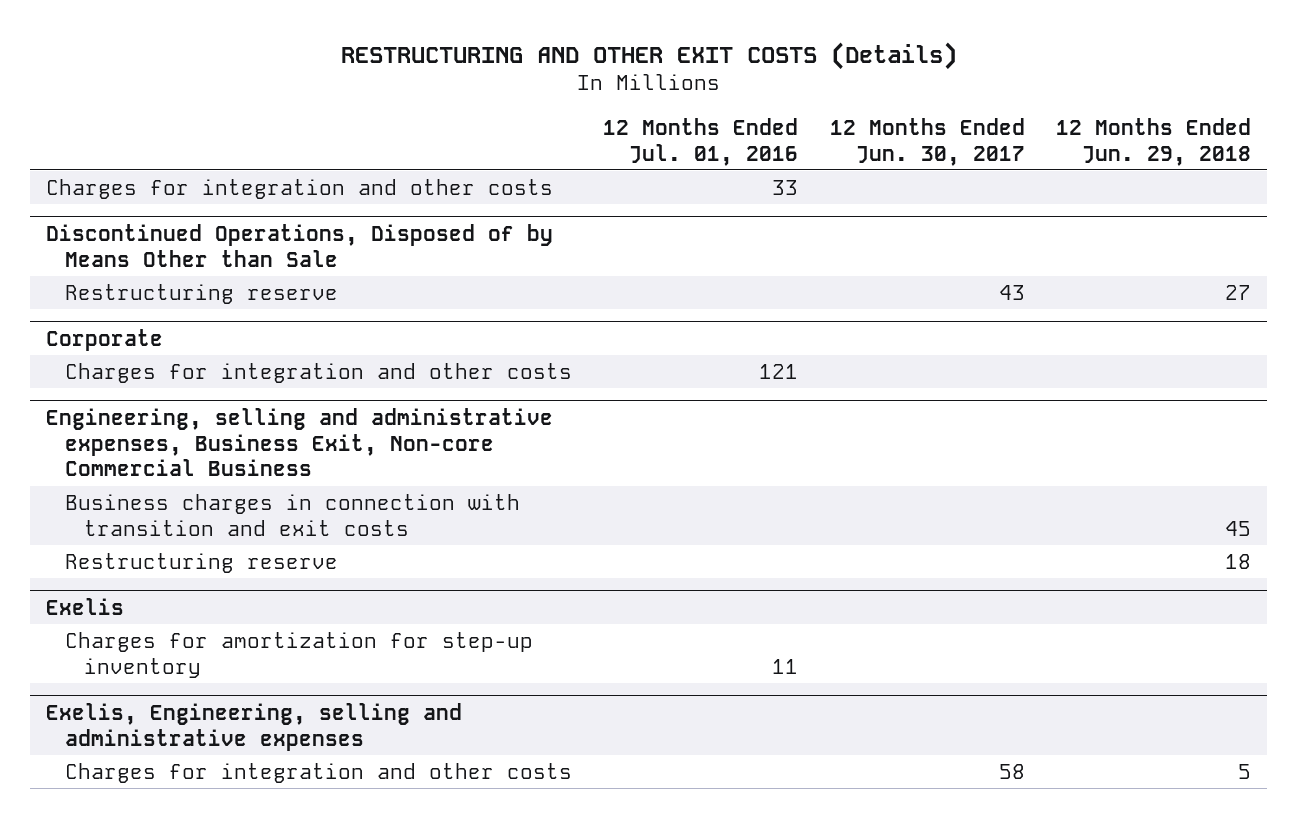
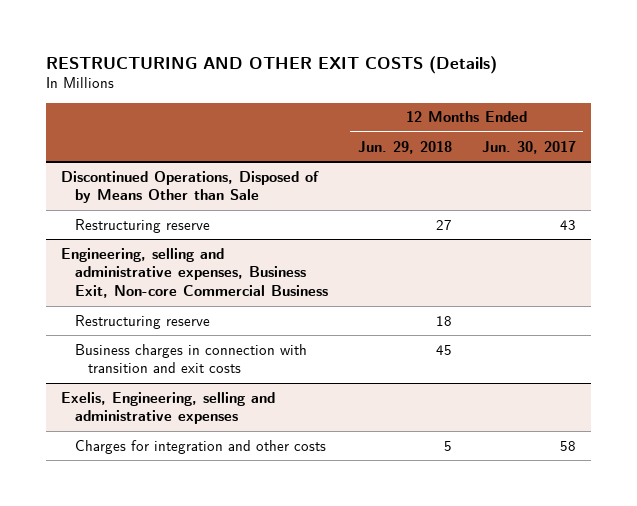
[603,117,799,166] 12 Months Ended Jul. 01, 2016 -> none
[46,178,554,199] Charges for integration and other costs -> none
[46,328,164,351] Corporate -> none
[64,362,572,383] Charges for integration and other costs -> none
[46,597,125,615] Exelis -> none
[64,631,533,678] Charges for amortization for step-up inventory -> none
[64,493,520,536] Business charges in connection with transition and exit costs -> [74,343,307,374] Business charges in connection with transition and exit costs

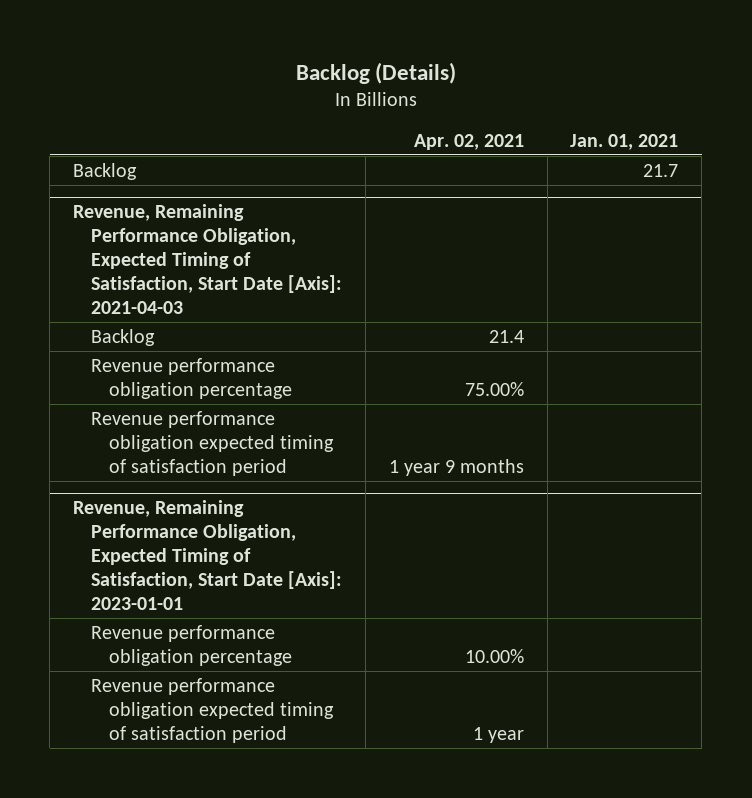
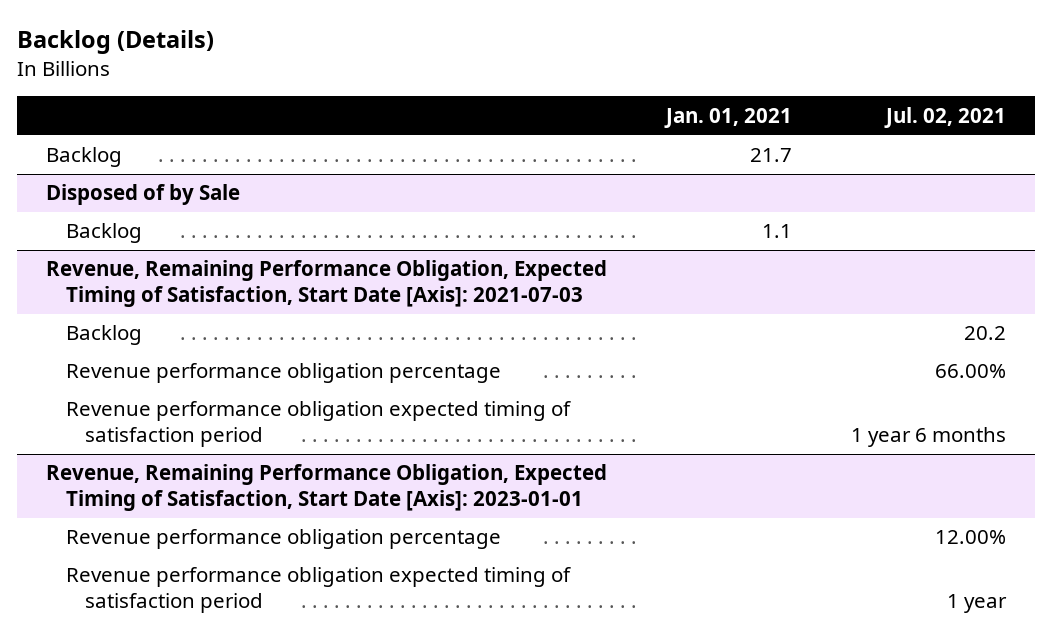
[413,133,524,150] Apr. 02, 2021 -> none
none -> [883,106,1006,128] Jul. 02, 2021
[73,203,343,315] Revenue, Remaining Performance Obligation, Expected Timing of Satisfaction, Start Date [Axis]: 2021-04-03 -> none
[91,328,156,346] Backlog -> none
[91,357,292,399] Revenue performance obligation percentage -> none
[91,410,334,477] Revenue performance obligation expected timing of satisfaction period -> none
none -> [46,184,241,206] Disposed of by Sale
none -> [65,223,142,244] Backlog
none -> [46,260,608,308] Revenue, Remaining Performance Obligation, Expected Timing of Satisfaction, Start Date [Axis]: 2021-07-03
none -> [65,325,142,346] Backlog
none -> [65,363,501,384] Revenue performance obligation percentage
none -> [65,401,571,448] Revenue performance obligation expected timing of satisfaction period

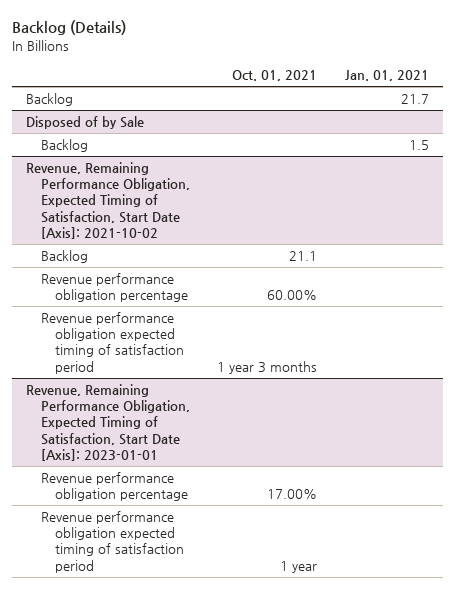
[883,106,1006,128] Jul. 02, 2021 -> none
none -> [232,70,318,82] Oct. 01, 2021
[46,260,608,308] Revenue, Remaining Performance Obligation, Expected Timing of Satisfaction, Start Date [Axis]: 2021-07-03 -> none
[65,325,142,346] Backlog -> none
[65,363,501,384] Revenue performance obligation percentage -> none
[65,401,571,448] Revenue performance obligation expected timing of satisfaction period -> none
[762,224,793,239] 1.1 -> [408,140,429,151] 1.5
none -> [25,162,190,239] Revenue, Remaining Performance Obligation, Expected Timing of Satisfaction, Start Date [Axis]: 2021-10-02
none -> [40,250,88,264] Backlog
none -> [40,273,189,303] Revenue performance obligation percentage
none -> [40,312,185,374] Revenue performance obligation expected timing of satisfaction period

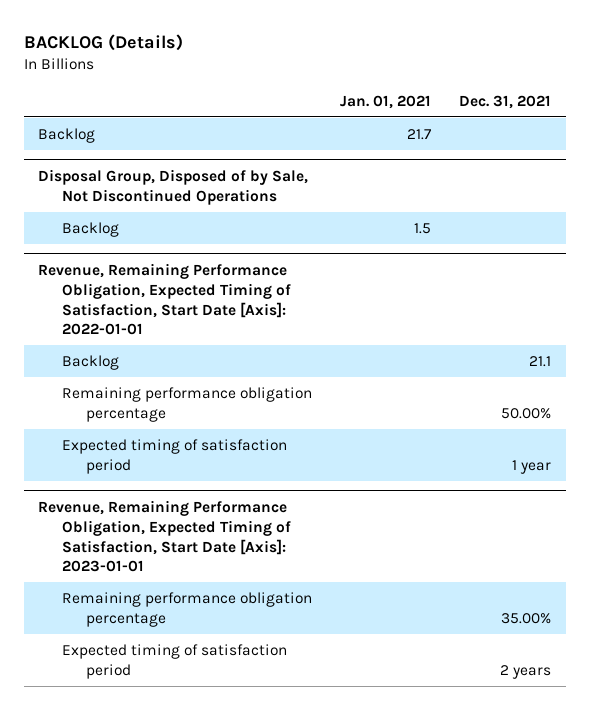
[11,20,126,36] Backlog (Details) -> [23,34,183,52] BACKLOG (Details)
[232,70,318,82] Oct. 01, 2021 -> none
none -> [459,94,552,109] Dec. 31, 2021
[25,116,144,130] Disposed of by Sale -> [38,168,309,205] Disposal Group, Disposed of by Sale, Not Discontinued Operations
[25,162,190,239] Revenue, Remaining Performance Obligation, Expected Timing of Satisfaction, Start Date [Axis]: 2021-10-02 -> none
[40,250,88,264] Backlog -> none
[40,273,189,303] Revenue performance obligation percentage -> none
[40,312,185,374] Revenue performance obligation expected timing of satisfaction period -> none
none -> [38,262,291,336] Revenue, Remaining Performance Obligation, Expected Timing of Satisfaction, Start Date [Axis]: 2022-01-01
none -> [61,354,119,370] Backlog
none -> [61,386,312,422] Remaining performance obligation percentage
none -> [61,438,287,474] Expected timing of satisfaction period
[40,472,189,502] Revenue performance obligation percentage -> [61,591,312,627] Remaining performance obligation percentage
[40,511,185,573] Revenue performance obligation expected timing of satisfaction period -> [61,643,287,679] Expected timing of satisfaction period

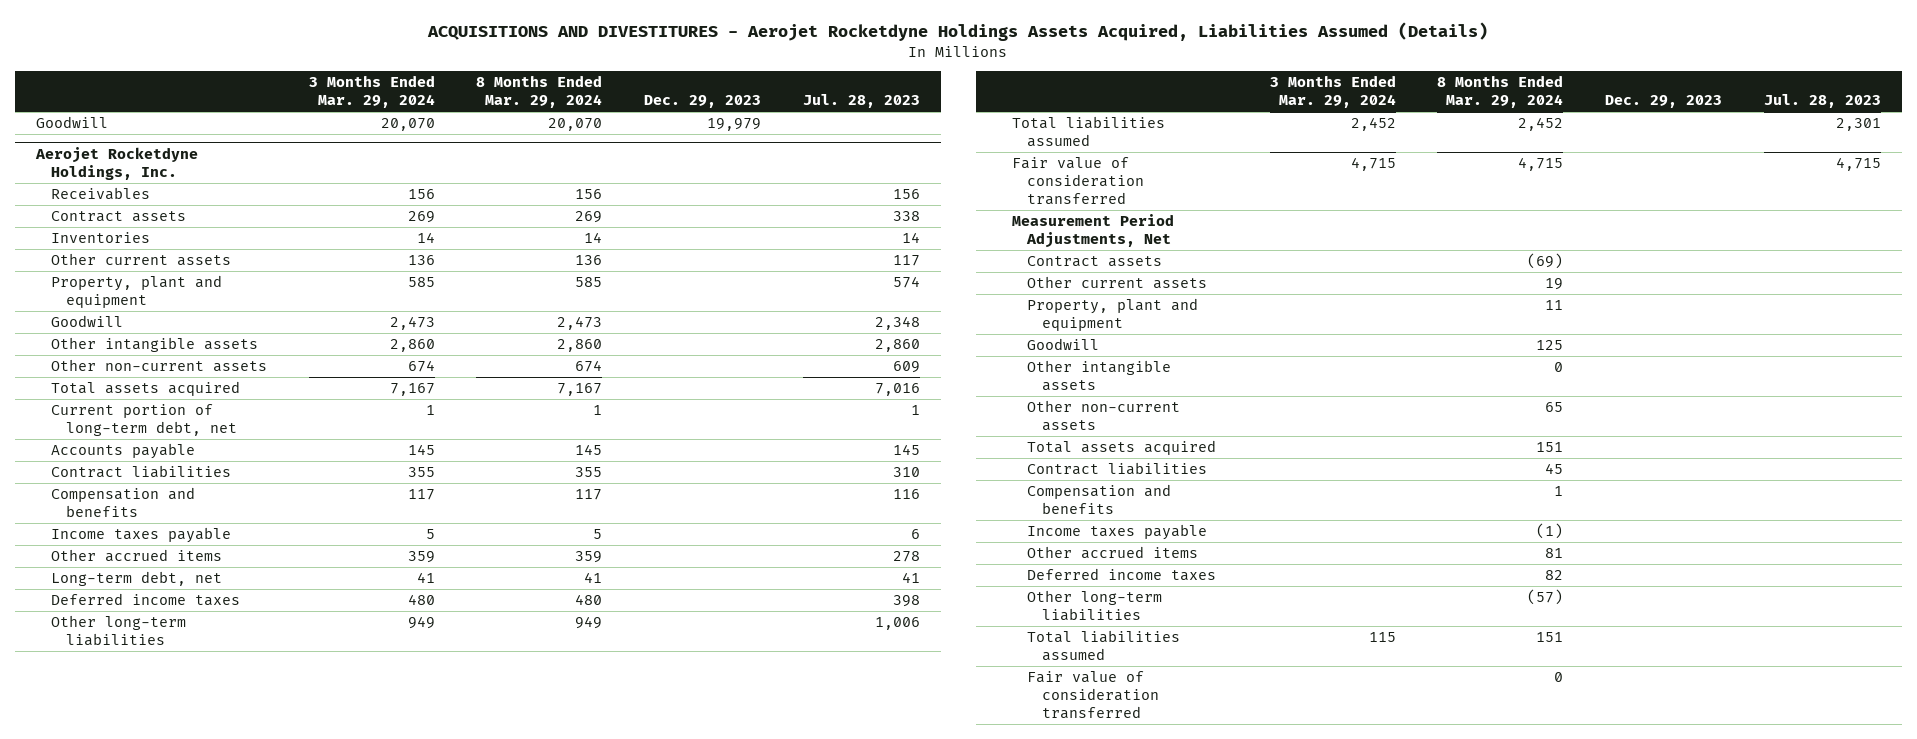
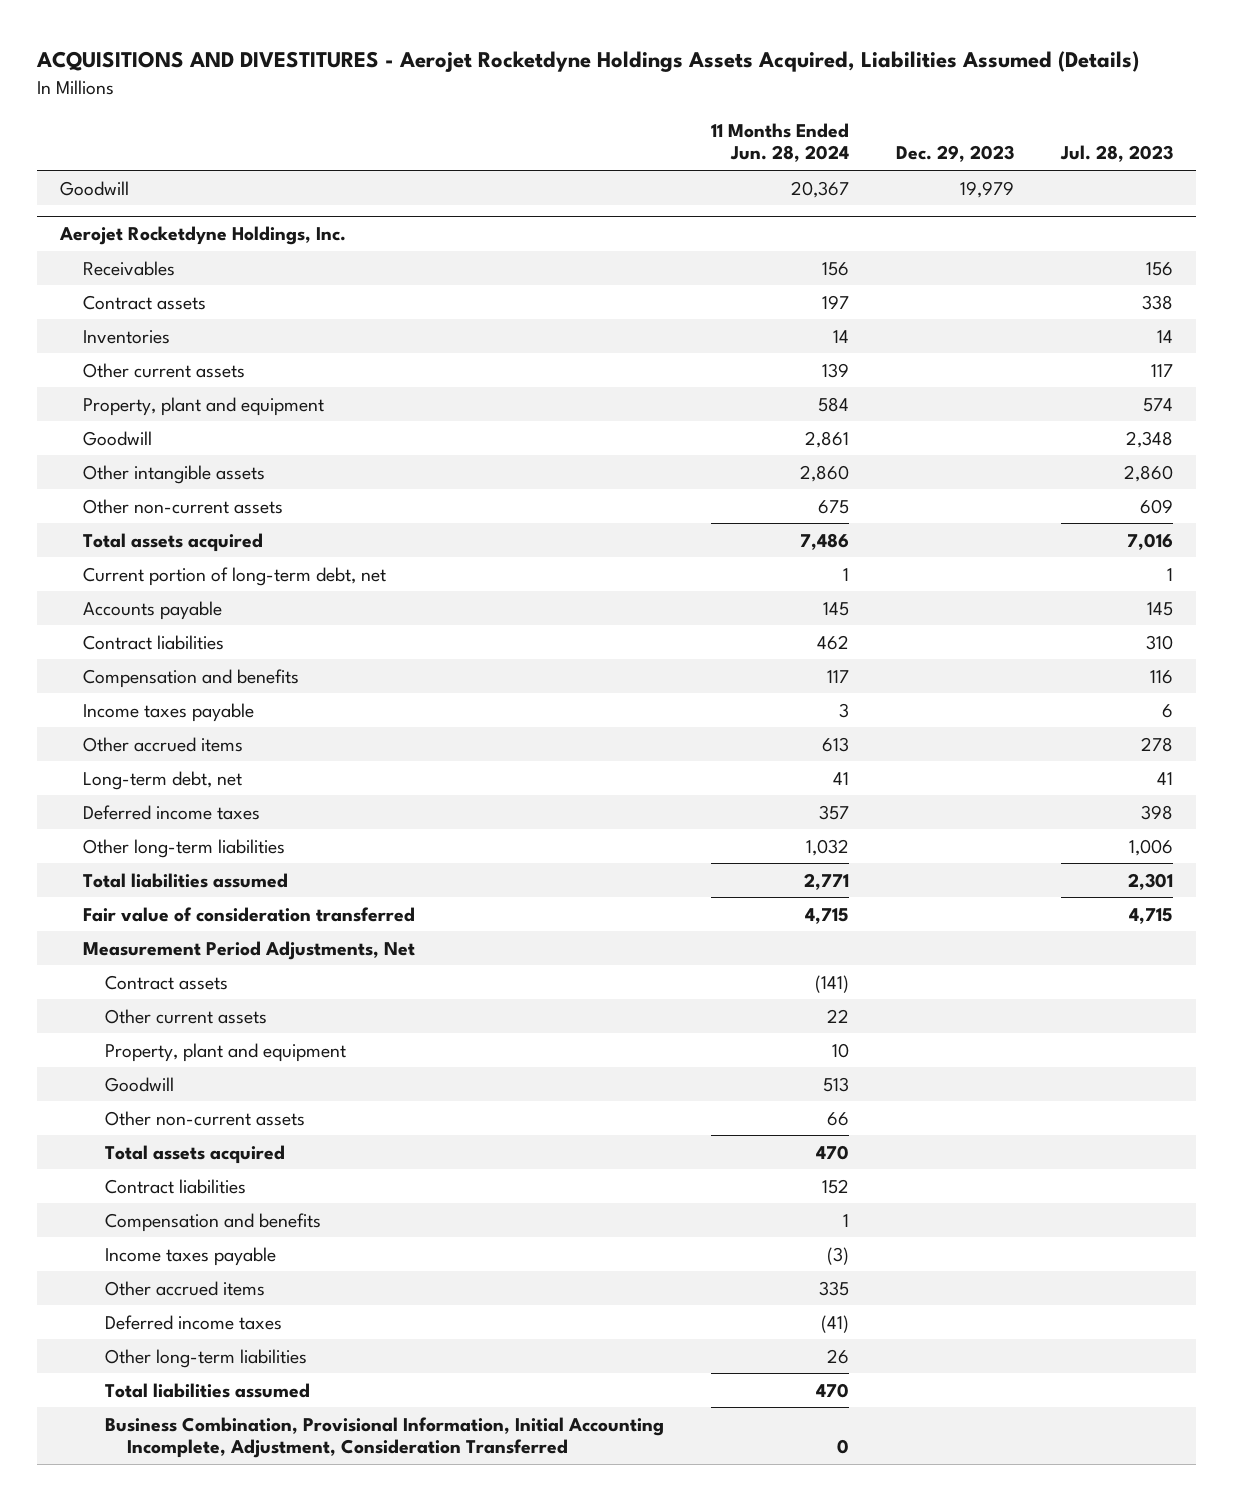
[308,75,435,108] 3 Months Ended Mar. 29, 2024 -> none
[476,75,603,108] 8 Months Ended Mar. 29, 2024 -> none
none -> [710,122,849,163] 11 Months Ended Jun. 28, 2024
[1026,360,1171,391] Other intangible assets -> none
[1026,671,1159,719] Fair value of consideration transferred -> [104,1416,664,1459] Business Combination, Provisional Information, Initial Accounting Incomplete, Adjustment, Consideration Transferred

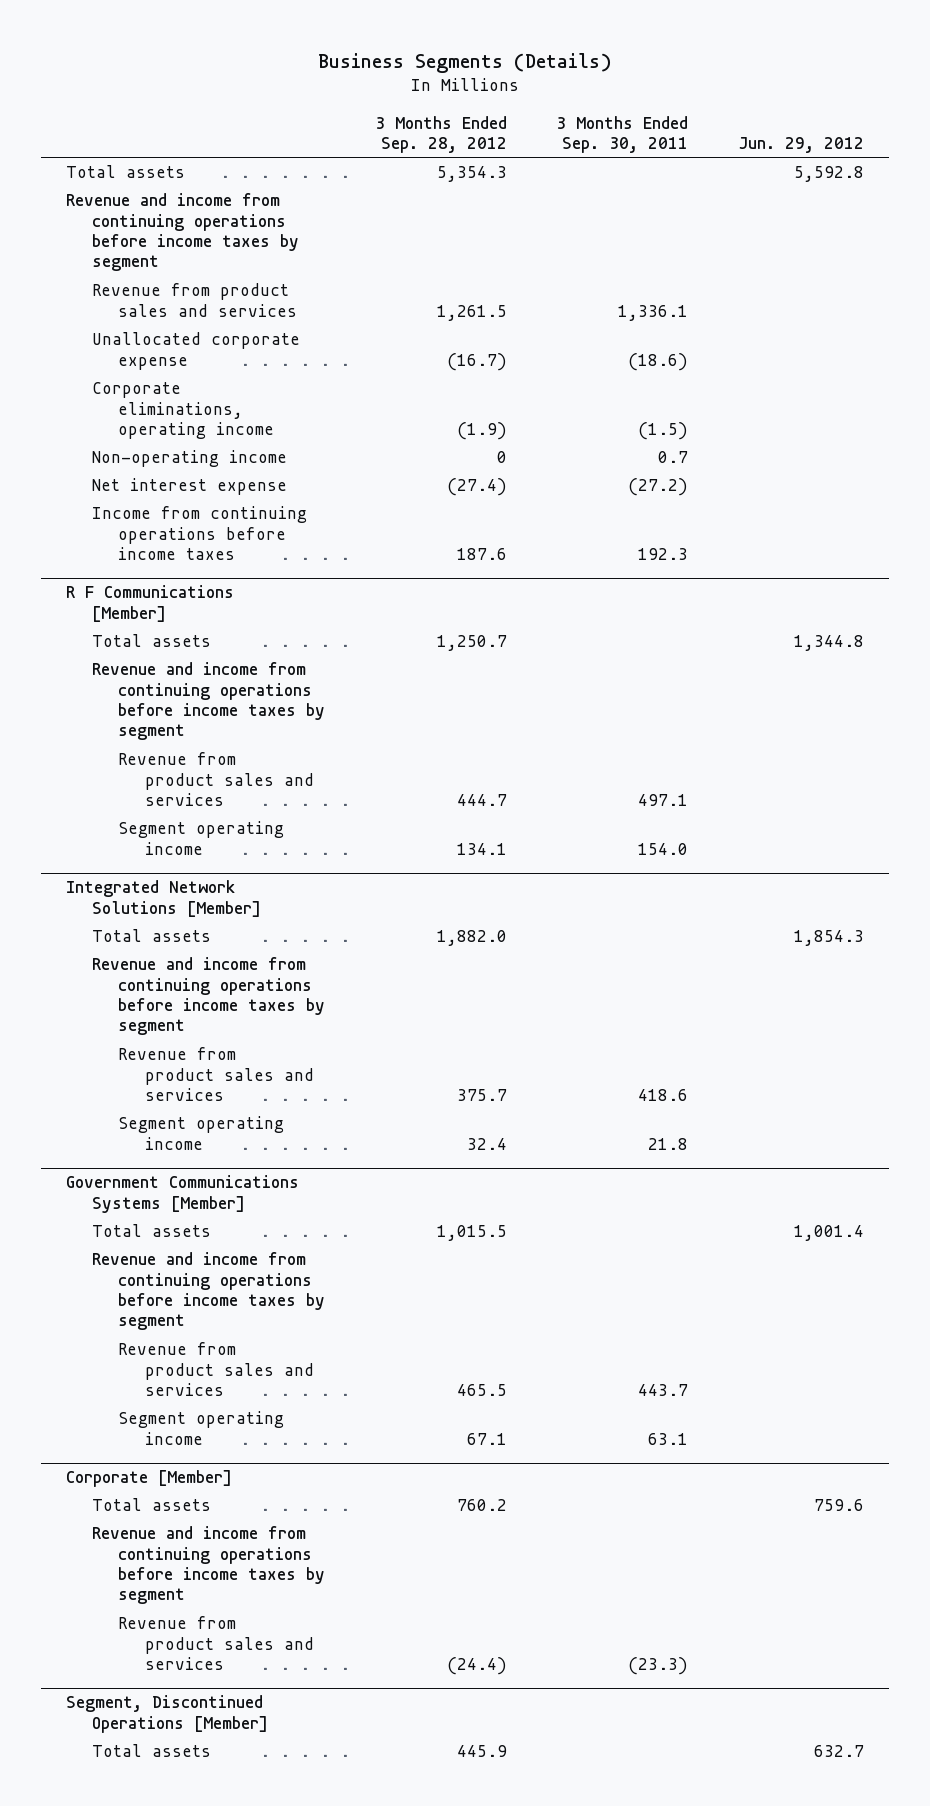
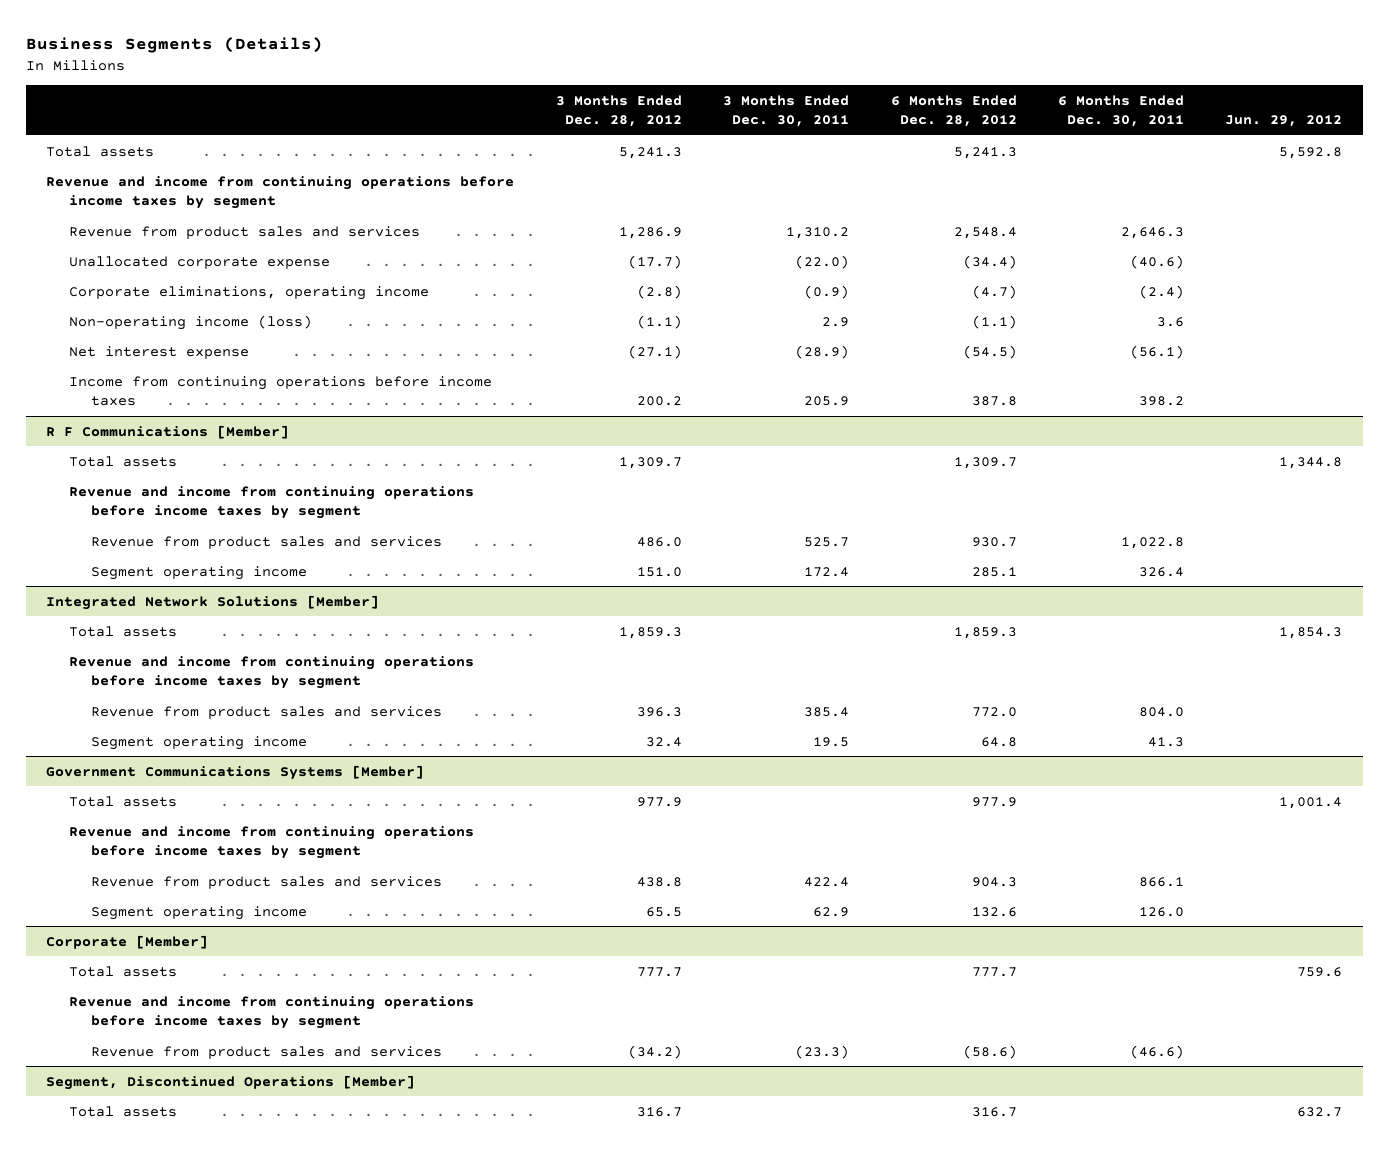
[374,115,507,154] 3 Months Ended Sep. 28, 2012 -> none
[556,115,689,154] 3 Months Ended Sep. 30, 2011 -> none
none -> [555,94,682,128] 3 Months Ended Dec. 28, 2012
none -> [723,94,850,128] 3 Months Ended Dec. 30, 2011
none -> [890,94,1017,128] 6 Months Ended Dec. 28, 2012
none -> [1058,94,1185,128] 6 Months Ended Dec. 30, 2011
[92,450,288,468] Non-operating income -> [68,314,312,330] Non-operating income (loss)

